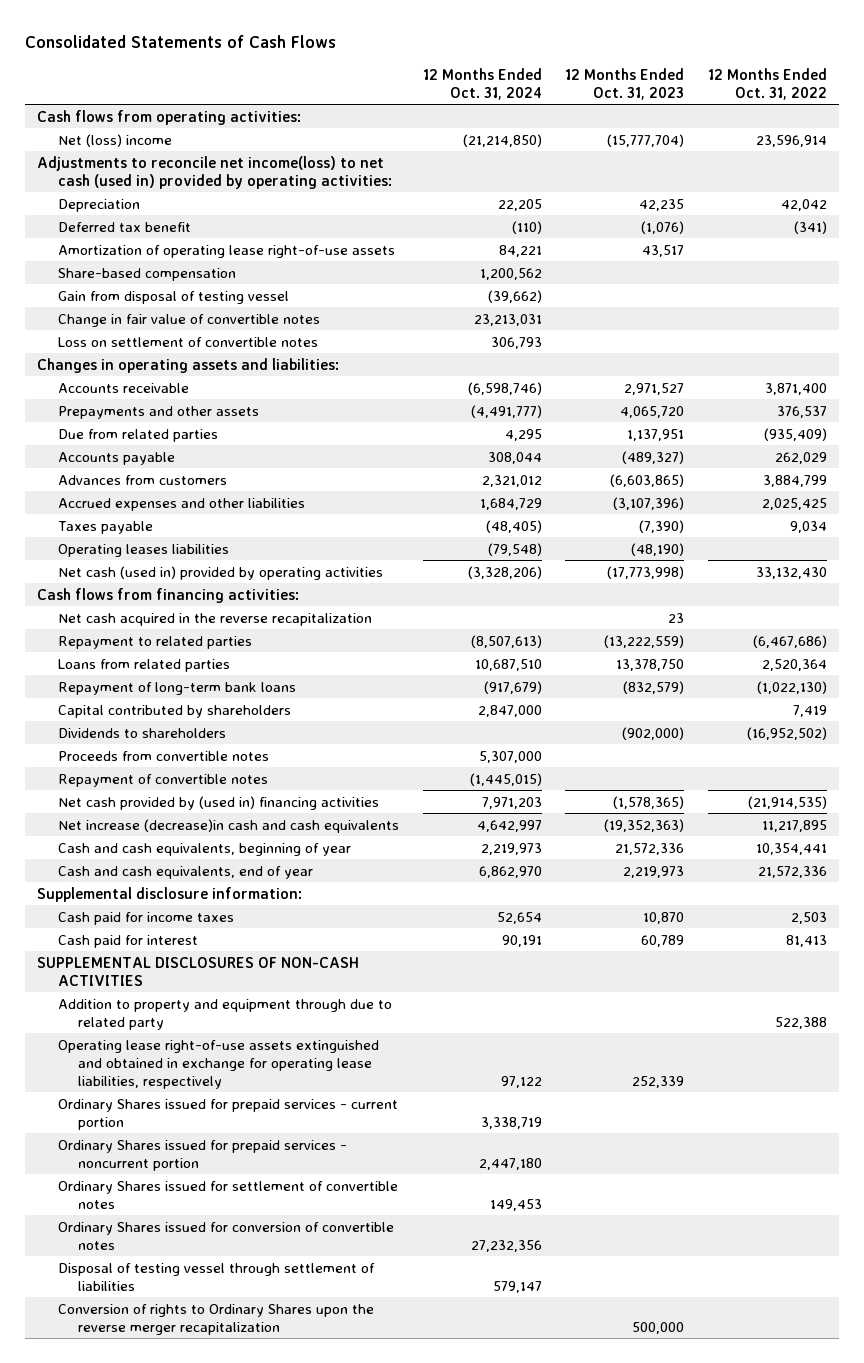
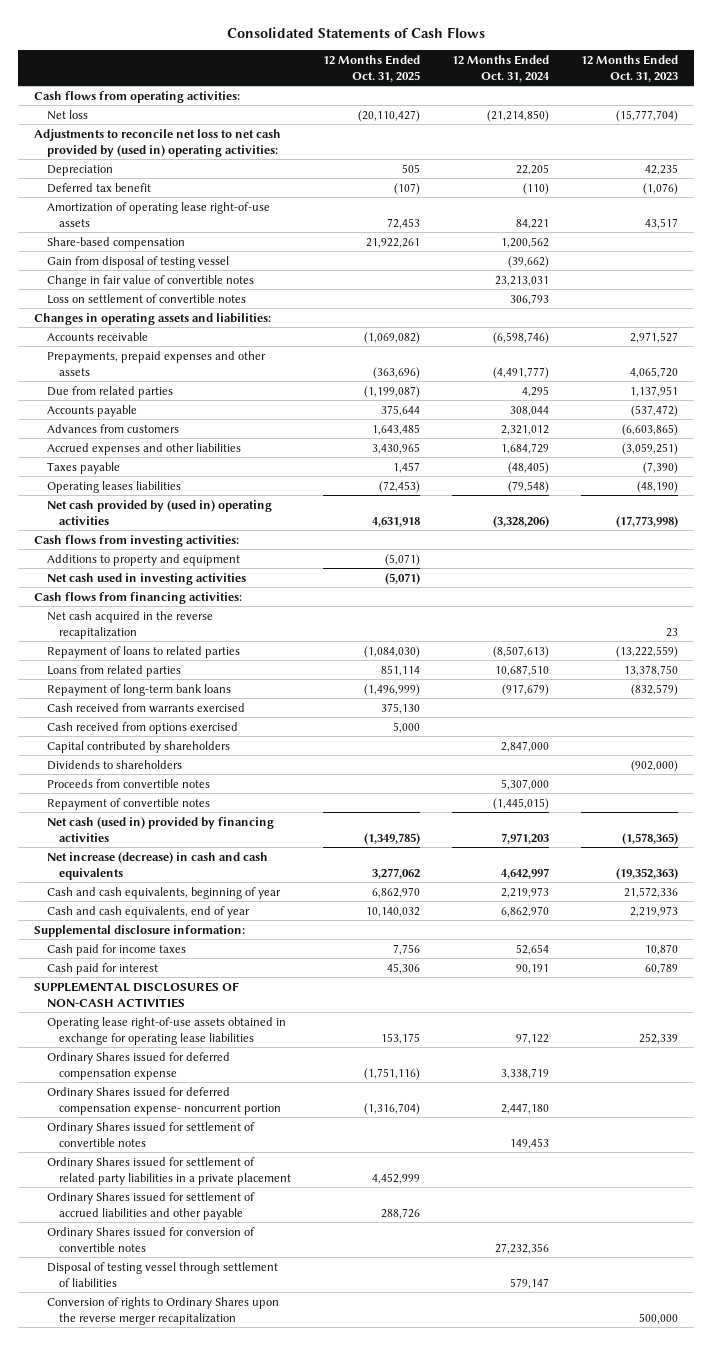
[708,67,828,100] 12 Months Ended Oct. 31, 2022 -> none
none -> [322,55,420,82] 12 Months Ended Oct. 31, 2025
[57,133,172,147] Net (loss) income -> [46,109,88,120] Net loss
[37,155,392,189] Adjustments to reconcile net income(loss) to net cash (used in) provided by operating activities: -> [34,128,282,157] Adjustments to reconcile net loss to net cash provided by (used in) operating activities:
[57,405,259,419] Prepayments and other assets -> [46,350,266,376] Prepayments, prepaid expenses and other assets
[622,450,685,464] (489,327) -> [630,404,678,417] (537,472)
[613,496,685,510] (3,107,396) -> [621,442,678,455] (3,059,251)
[57,565,383,580] Net cash (used in) provided by operating activities -> [46,499,272,525] Net cash provided by (used in) operating activities
none -> [34,534,240,547] Cash flows from investing activities:
none -> [46,553,240,566] Additions to property and equipment
none -> [46,572,246,585] Net cash used in investing activities
[57,635,252,649] Repayment to related parties -> [46,645,240,658] Repayment of loans to related parties
none -> [46,702,245,713] Cash received from warrants exercised
none -> [46,721,238,734] Cash received from options exercised
[57,795,379,810] Net cash provided by (used in) financing activities -> [46,816,274,842] Net cash (used in) provided by financing activities
[57,818,399,833] Net increase (decrease)in cash and cash equivalents -> [46,851,268,880] Net increase (decrease) in cash and cash equivalents
[57,998,392,1030] Addition to property and equipment through due to related party -> none
[57,1039,379,1089] Operating lease right-of-use assets extinguished and obtained in exchange for operating lease liabilities, respectively -> [46,1016,286,1045] Operating lease right-of-use assets obtained in exchange for operating lease liabilities
[57,1098,398,1130] Ordinary Shares issued for prepaid services - current portion -> [46,1051,230,1080] Ordinary Shares issued for deferred compensation expense
[57,1139,347,1171] Ordinary Shares issued for prepaid services - noncurrent portion -> [46,1086,281,1115] Ordinary Shares issued for deferred compensation expense- noncurrent portion
none -> [46,1156,291,1185] Ordinary Shares issued for settlement of related party liabilities in a private placement
none -> [46,1191,255,1220] Ordinary Shares issued for settlement of accrued liabilities and other payable

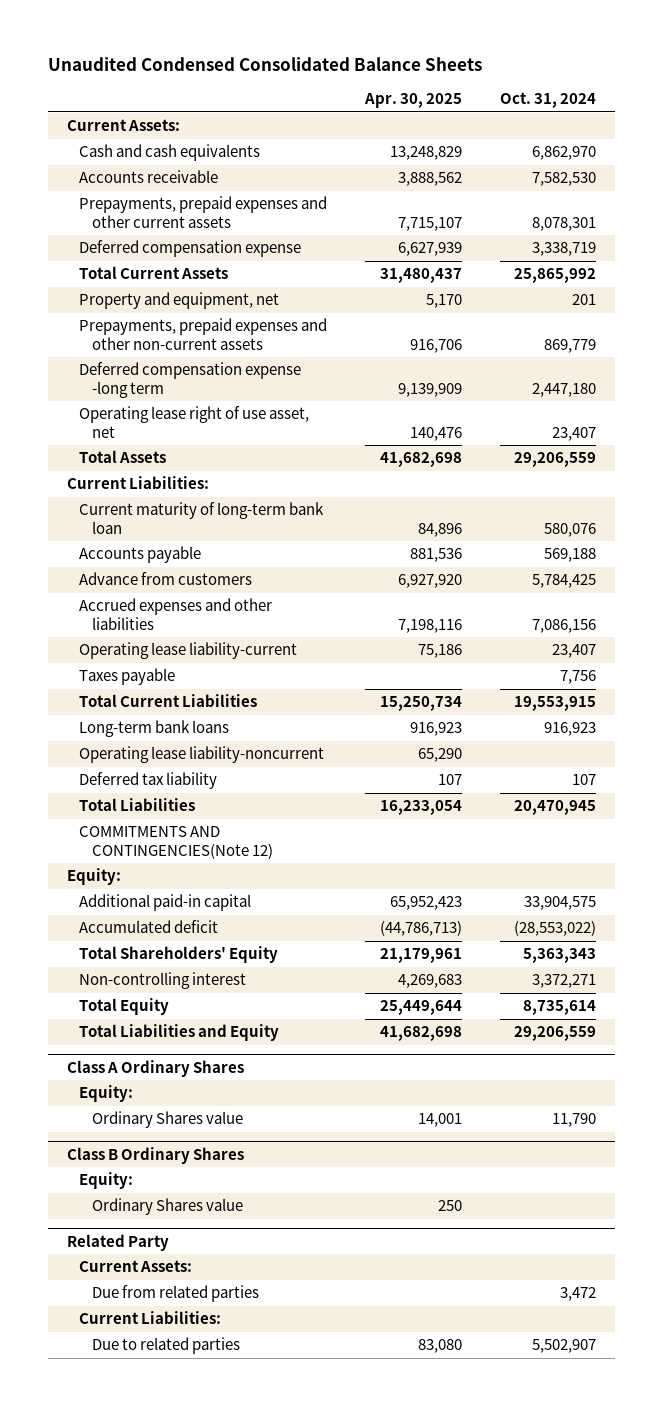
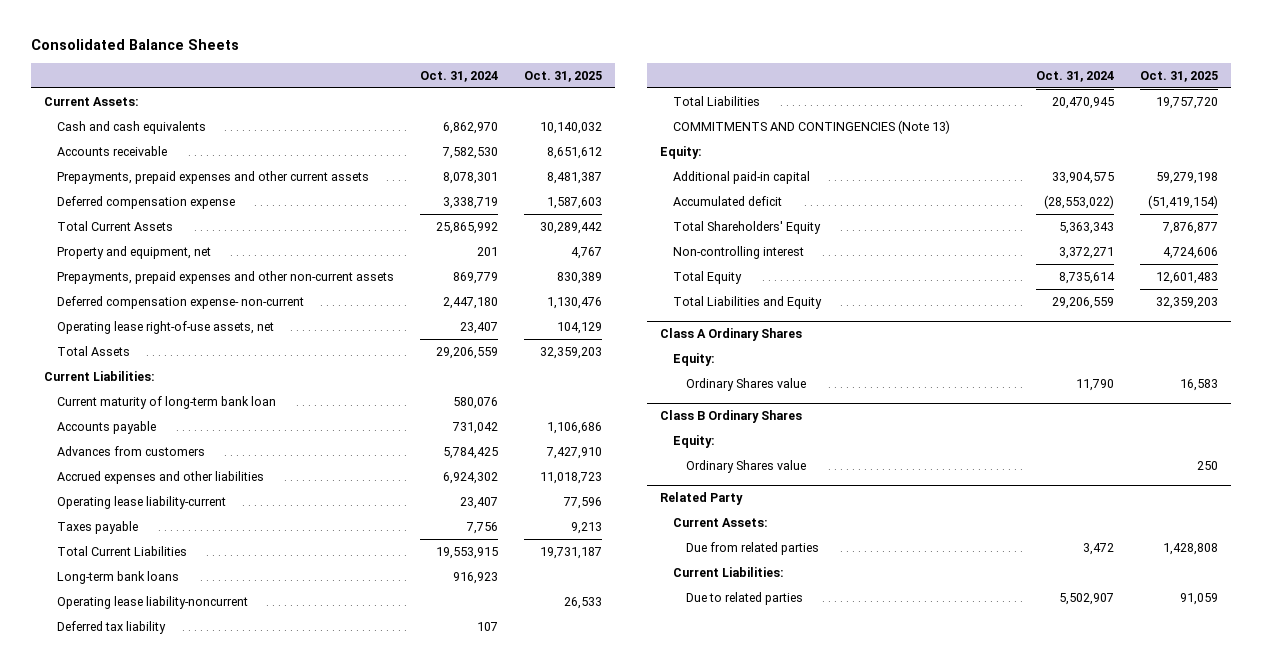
[47,56,482,71] Unaudited Condensed Consolidated Balance Sheets -> [30,39,239,51] Consolidated Balance Sheets
[364,93,463,109] Apr. 30, 2025 -> none
none -> [524,70,603,82] Oct. 31, 2025
[79,362,302,398] Deferred compensation expense -long term -> [57,295,305,309] Deferred compensation expense- non-current
[79,406,310,438] Operating lease right of use asset, net -> [57,320,275,334] Operating lease right-of-use assets, net
[544,548,597,563] 569,188 -> [452,421,499,434] 731,042
[79,572,253,586] Advance from customers -> [57,445,206,456] Advances from customers
[532,618,597,633] 7,086,156 -> [443,471,499,484] 6,924,302
[79,826,274,859] COMMITMENTS AND CONTINGENCIES(Note 12) -> [672,119,950,134] COMMITMENTS AND CONTINGENCIES (Note 13)

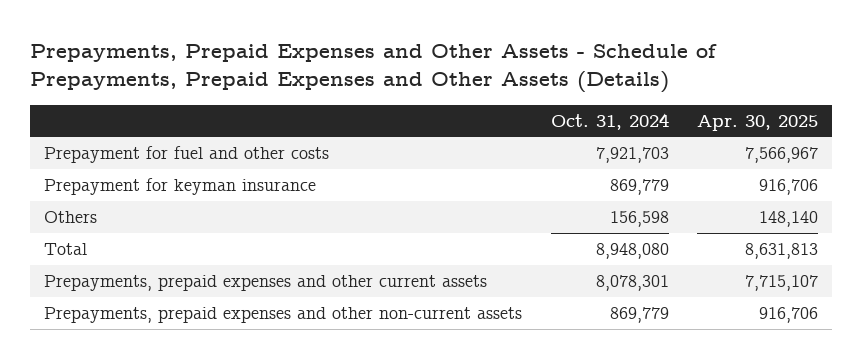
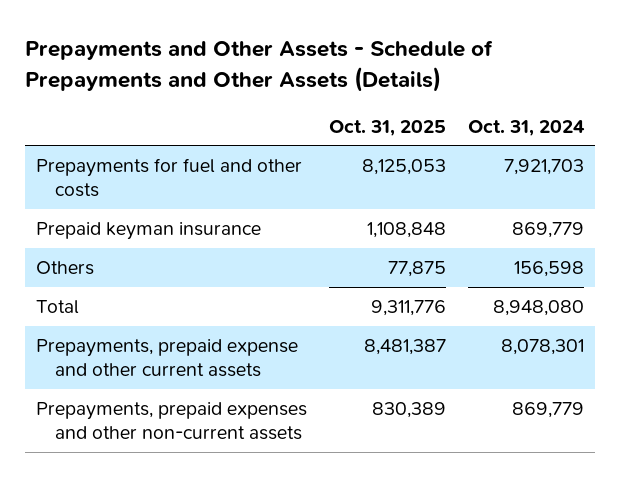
[29,43,717,94] Prepayments, Prepaid Expenses and Other Assets - Schedule of Prepayments, Prepaid Expenses and Other Assets (Details) -> [25,39,494,92] Prepayments and Other Assets - Schedule of Prepayments and Other Assets (Details)
[697,114,819,131] Apr. 30, 2025 -> none
none -> [329,119,447,136] Oct. 31, 2025
[43,146,329,164] Prepayment for fuel and other costs -> [36,158,303,198] Prepayments for fuel and other costs
[43,178,316,196] Prepayment for keyman insurance -> [36,222,262,241] Prepaid keyman insurance
[43,275,487,292] Prepayments, prepaid expenses and other current assets -> [36,339,299,378] Prepayments, prepaid expense and other current assets

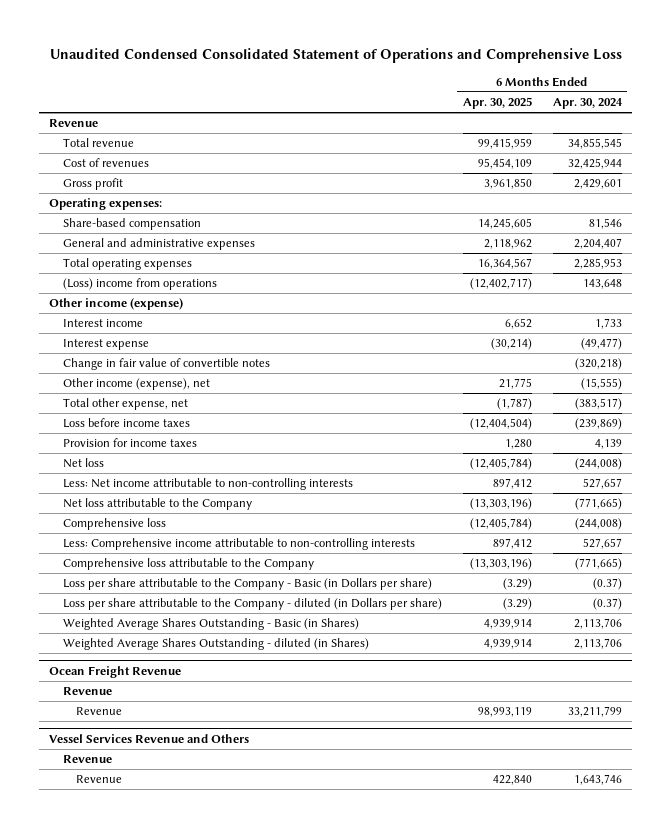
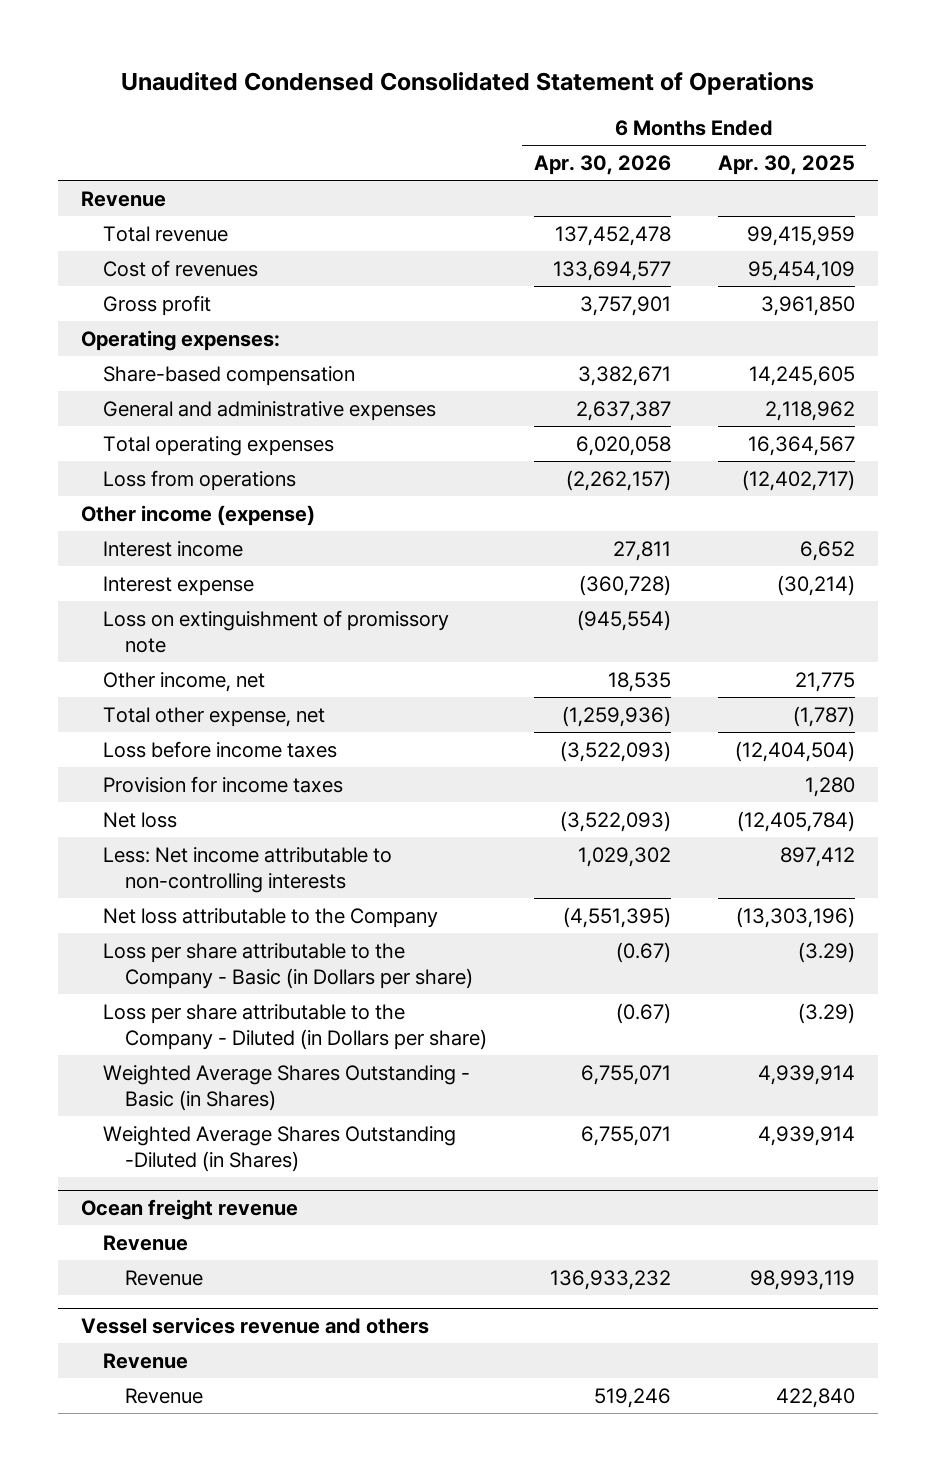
[49,47,622,63] Unaudited Condensed Consolidated Statement of Operations and Comprehensive Loss -> [121,72,815,96] Unaudited Condensed Consolidated Statement of Operations
[552,98,623,110] Apr. 30, 2024 -> none
none -> [533,155,671,176] Apr. 30, 2026
[62,278,217,291] (Loss) income from operations -> [103,469,297,491] Loss from operations
[62,358,270,371] Change in fair value of convertible notes -> none
none -> [103,609,450,654] Loss on extinguishment of promissory note
[62,378,210,391] Other income (expense), net -> [103,671,266,692] Other income, net
[62,518,166,531] Comprehensive loss -> none
[62,538,415,551] Less: Comprehensive income attributable to non-controlling interests -> none
[62,558,314,571] Comprehensive loss attributable to the Company -> none
[62,598,442,611] Loss per share attributable to the Company - diluted (in Dollars per share) -> [103,1003,488,1051] Loss per share attributable to the Company - Diluted (in Dollars per share)
[62,638,369,651] Weighted Average Shares Outstanding - diluted (in Shares) -> [103,1125,457,1173] Weighted Average Shares Outstanding -Diluted (in Shares)
[49,666,182,679] Ocean Freight Revenue -> [81,1198,299,1220] Ocean freight revenue
[49,734,250,744] Vessel Services Revenue and Others -> [81,1316,430,1334] Vessel services revenue and others

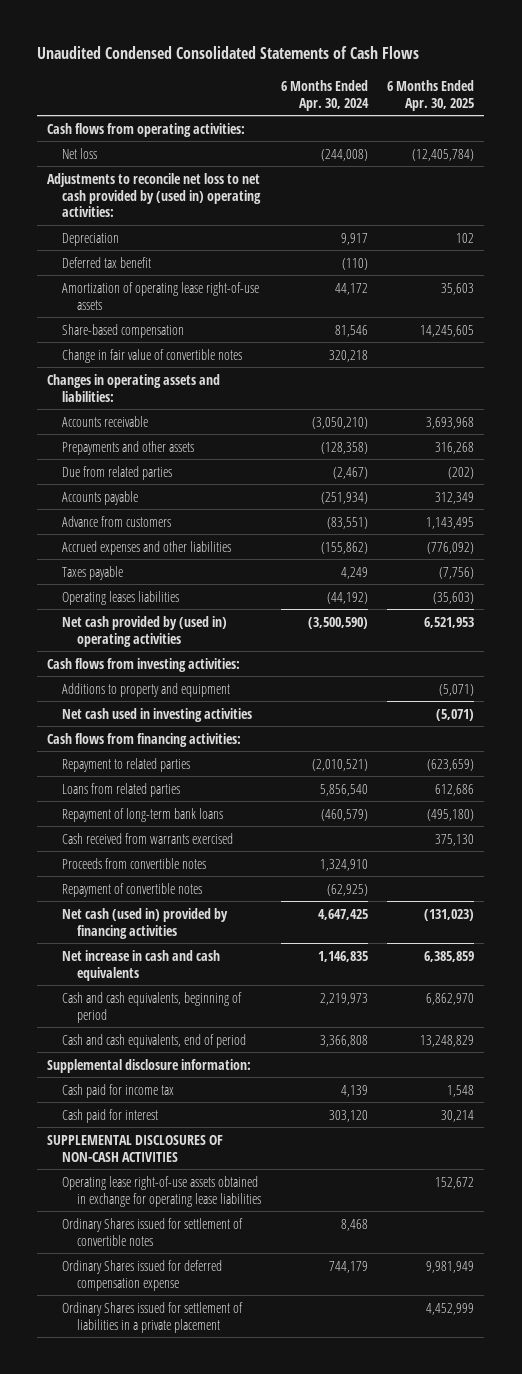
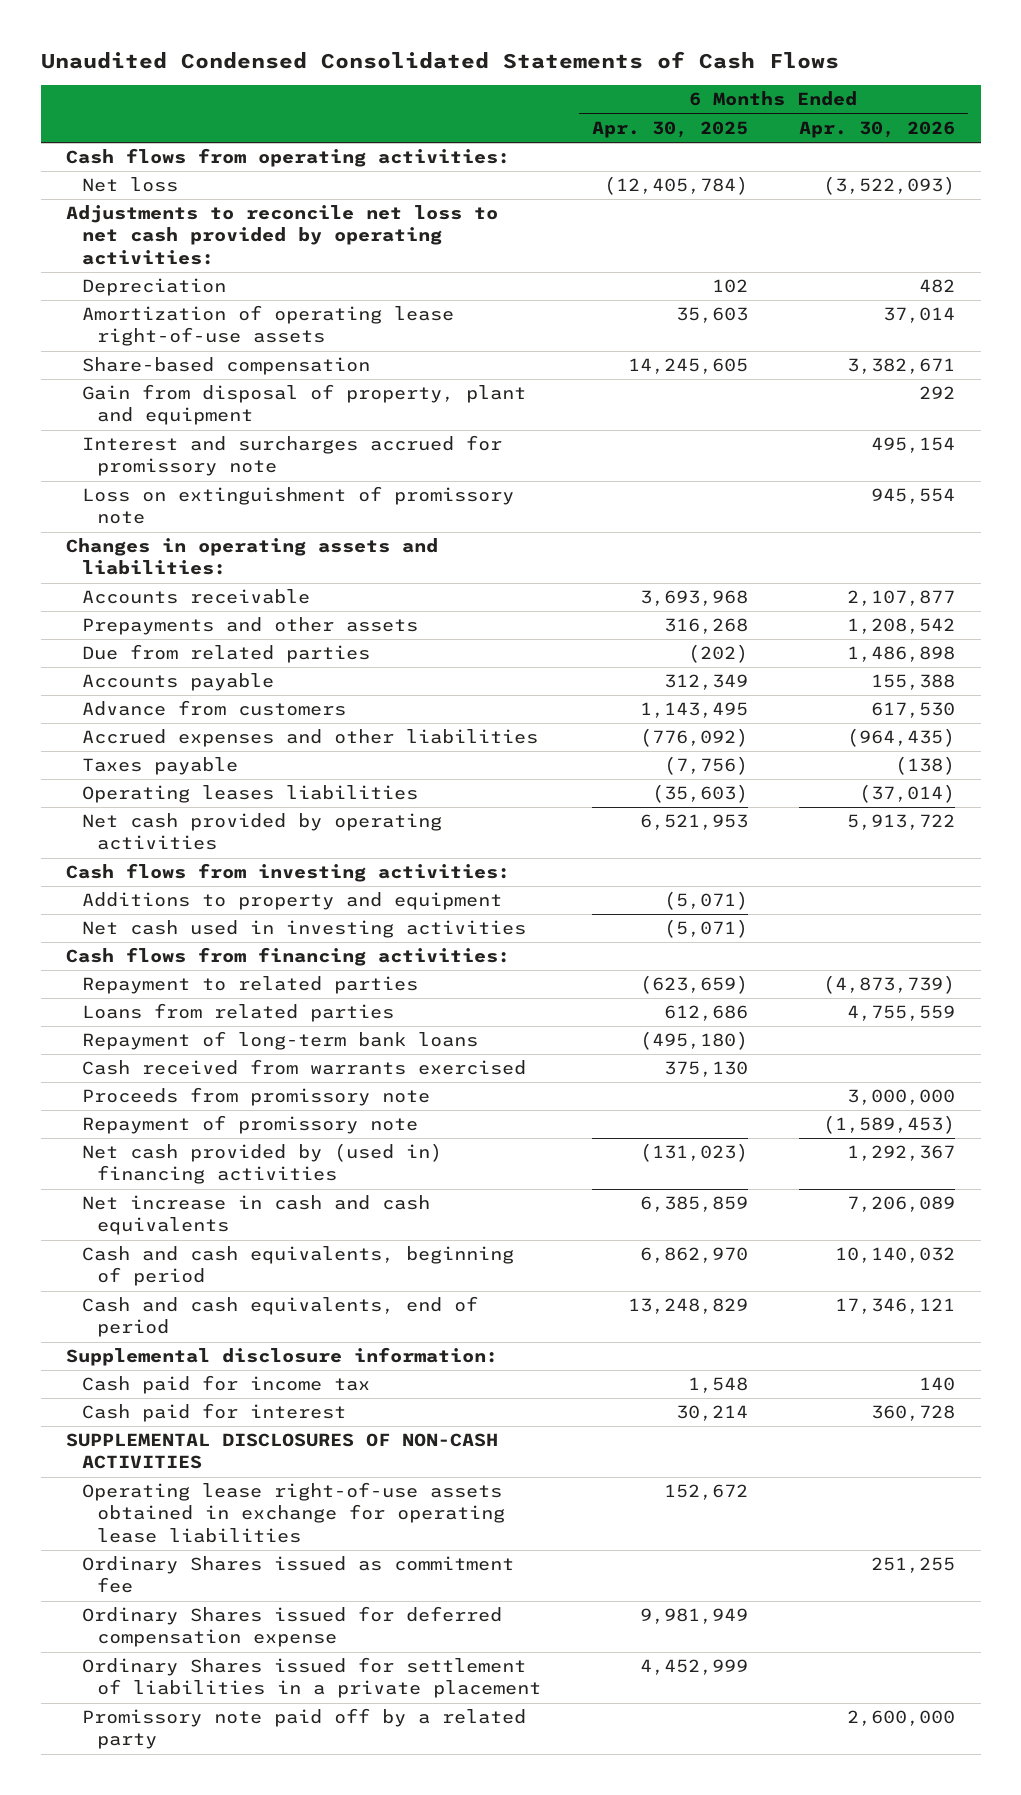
[280,79,369,111] 6 Months Ended Apr. 30, 2024 -> none
none -> [798,120,955,138] Apr. 30, 2026
[47,172,262,218] Adjustments to reconcile net loss to net cash provided by (used in) operating activities: -> [66,205,499,265] Adjustments to reconcile net loss to net cash provided by operating activities:
[62,256,152,268] Deferred tax benefit -> none
[62,348,243,363] Change in fair value of convertible notes -> none
none -> [81,384,526,426] Gain from disposal of property, plant and equipment
none -> [81,435,502,477] Interest and surcharges accrued for promissory note
none -> [81,486,514,525] Loss on extinguishment of promissory note
[62,615,228,647] Net cash provided by (used in) operating activities -> [81,813,442,851] Net cash provided by operating activities
[62,857,207,869] Proceeds from convertible notes -> none
[62,882,203,897] Repayment of convertible notes -> none
none -> [81,1087,430,1107] Proceeds from promissory note
none -> [81,1115,418,1135] Repayment of promissory note
[62,907,229,939] Net cash (used in) provided by financing activities -> [81,1143,442,1185] Net cash provided by (used in) financing activities
[62,1217,244,1246] Ordinary Shares issued for settlement of convertible notes -> none
none -> [81,1556,514,1594] Ordinary Shares issued as commitment fee
none -> [81,1708,526,1750] Promissory note paid off by a related party

